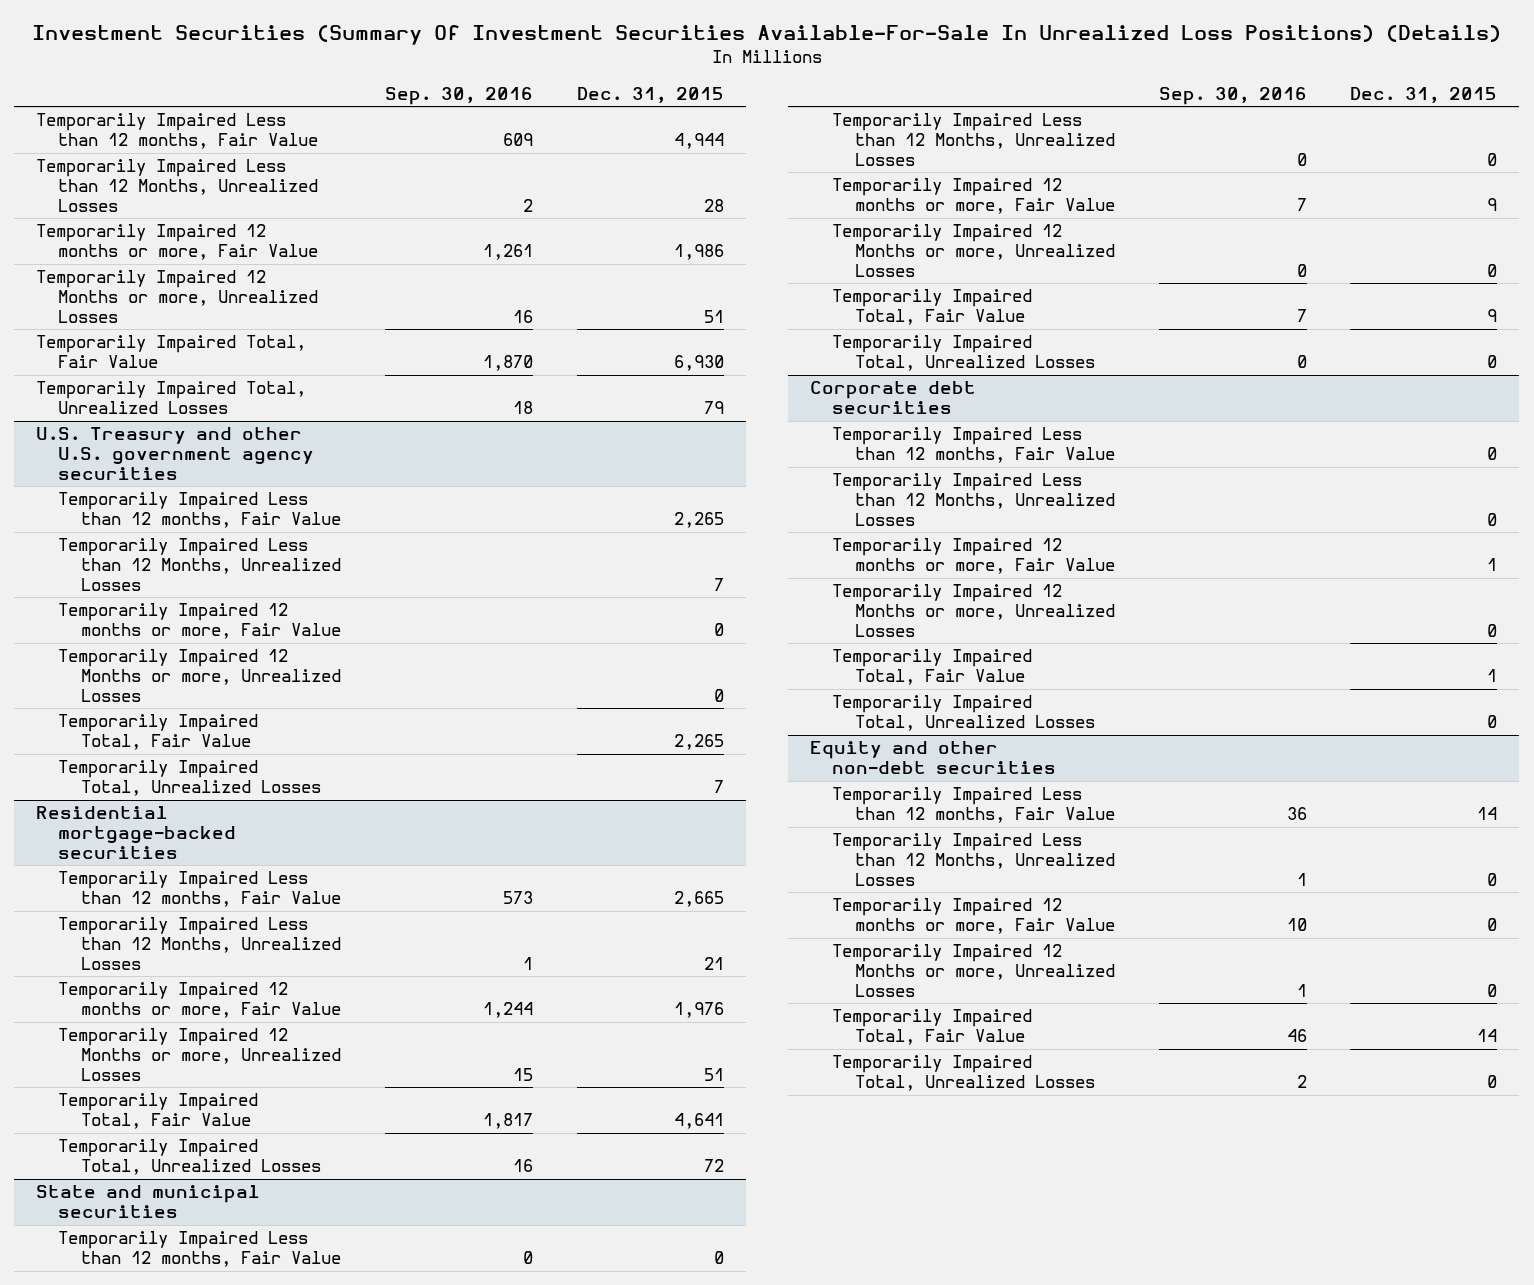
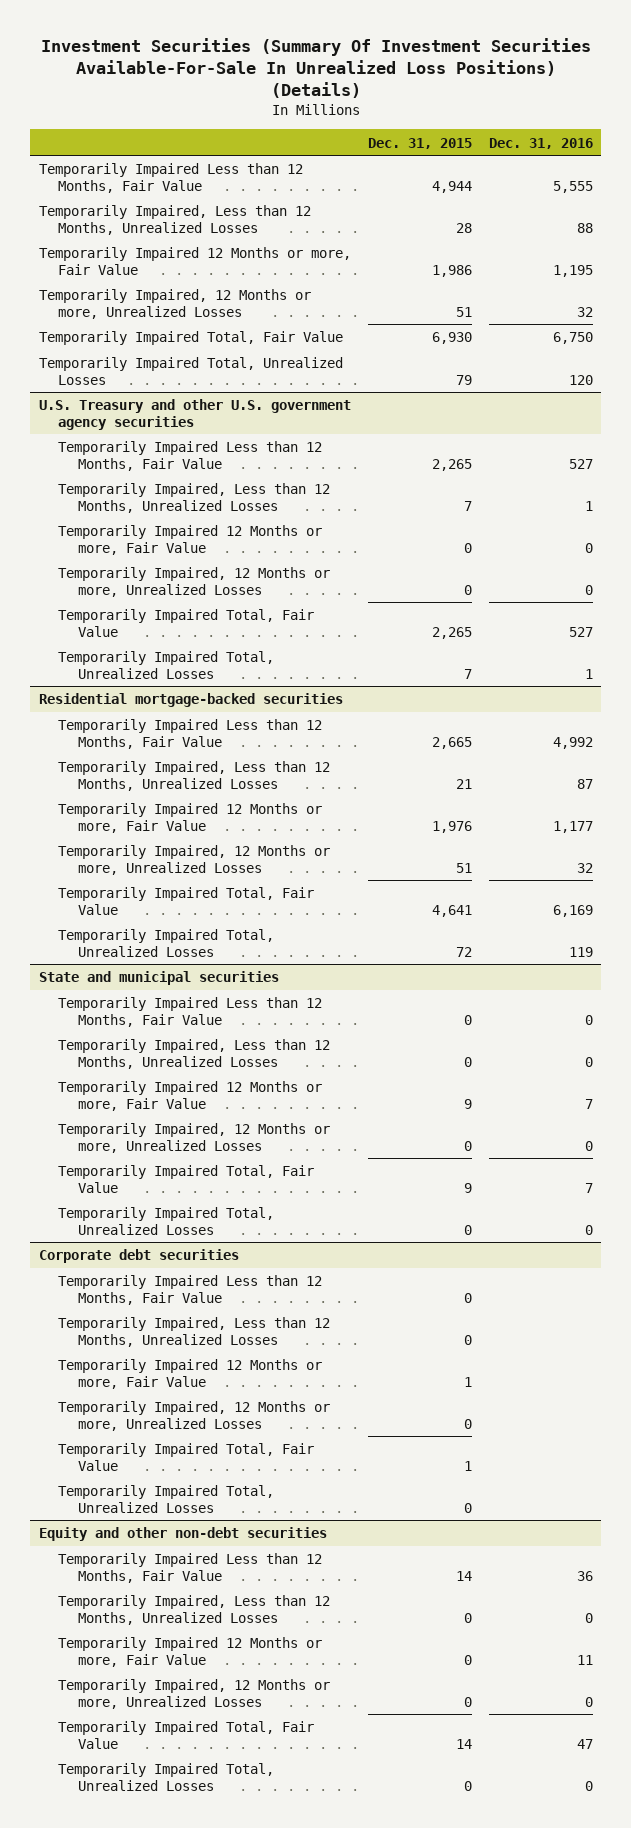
[384,86,533,105] Sep. 30, 2016 -> none
none -> [488,137,593,149] Dec. 31, 2016
[36,113,319,150] Temporarily Impaired Less than 12 months, Fair Value -> [38,163,303,193] Temporarily Impaired Less than 12 Months, Fair Value
[36,159,319,212] Temporarily Impaired Less than 12 Months, Unrealized Losses -> [38,205,311,235] Temporarily Impaired, Less than 12 Months, Unrealized Losses
[36,224,319,261] Temporarily Impaired 12 months or more, Fair Value -> [38,247,351,275] Temporarily Impaired 12 Months or more, Fair Value
[36,270,319,323] Temporarily Impaired 12 Months or more, Unrealized Losses -> [38,289,311,319] Temporarily Impaired, 12 Months or more, Unrealized Losses
[58,492,341,529] Temporarily Impaired Less than 12 months, Fair Value -> [58,441,323,471] Temporarily Impaired Less than 12 Months, Fair Value
[58,538,341,591] Temporarily Impaired Less than 12 Months, Unrealized Losses -> [58,483,331,513] Temporarily Impaired, Less than 12 Months, Unrealized Losses
[58,603,341,640] Temporarily Impaired 12 months or more, Fair Value -> [58,525,323,555] Temporarily Impaired 12 Months or more, Fair Value
[58,649,341,702] Temporarily Impaired 12 Months or more, Unrealized Losses -> [58,567,331,597] Temporarily Impaired, 12 Months or more, Unrealized Losses
[58,871,341,908] Temporarily Impaired Less than 12 months, Fair Value -> [58,719,323,749] Temporarily Impaired Less than 12 Months, Fair Value
[58,917,341,970] Temporarily Impaired Less than 12 Months, Unrealized Losses -> [58,761,331,791] Temporarily Impaired, Less than 12 Months, Unrealized Losses
[58,982,341,1019] Temporarily Impaired 12 months or more, Fair Value -> [58,803,323,833] Temporarily Impaired 12 Months or more, Fair Value
[58,1028,341,1081] Temporarily Impaired 12 Months or more, Unrealized Losses -> [58,845,331,875] Temporarily Impaired, 12 Months or more, Unrealized Losses
[58,1231,341,1268] Temporarily Impaired Less than 12 months, Fair Value -> [58,997,323,1027] Temporarily Impaired Less than 12 Months, Fair Value
[832,113,1115,166] Temporarily Impaired Less than 12 Months, Unrealized Losses -> [58,1039,331,1069] Temporarily Impaired, Less than 12 Months, Unrealized Losses
[832,178,1115,215] Temporarily Impaired 12 months or more, Fair Value -> [58,1081,323,1111] Temporarily Impaired 12 Months or more, Fair Value
[832,224,1115,277] Temporarily Impaired 12 Months or more, Unrealized Losses -> [58,1123,331,1153] Temporarily Impaired, 12 Months or more, Unrealized Losses
[832,427,1115,464] Temporarily Impaired Less than 12 months, Fair Value -> [58,1275,323,1305] Temporarily Impaired Less than 12 Months, Fair Value
[832,473,1115,526] Temporarily Impaired Less than 12 Months, Unrealized Losses -> [58,1317,331,1347] Temporarily Impaired, Less than 12 Months, Unrealized Losses
[832,538,1115,575] Temporarily Impaired 12 months or more, Fair Value -> [58,1359,323,1389] Temporarily Impaired 12 Months or more, Fair Value
[832,584,1115,637] Temporarily Impaired 12 Months or more, Unrealized Losses -> [58,1401,331,1431] Temporarily Impaired, 12 Months or more, Unrealized Losses
[832,787,1115,824] Temporarily Impaired Less than 12 months, Fair Value -> [58,1553,323,1583] Temporarily Impaired Less than 12 Months, Fair Value
[832,833,1115,886] Temporarily Impaired Less than 12 Months, Unrealized Losses -> [58,1595,331,1625] Temporarily Impaired, Less than 12 Months, Unrealized Losses
[832,898,1115,935] Temporarily Impaired 12 months or more, Fair Value -> [58,1637,323,1667] Temporarily Impaired 12 Months or more, Fair Value
[832,944,1115,997] Temporarily Impaired 12 Months or more, Unrealized Losses -> [58,1679,331,1709] Temporarily Impaired, 12 Months or more, Unrealized Losses

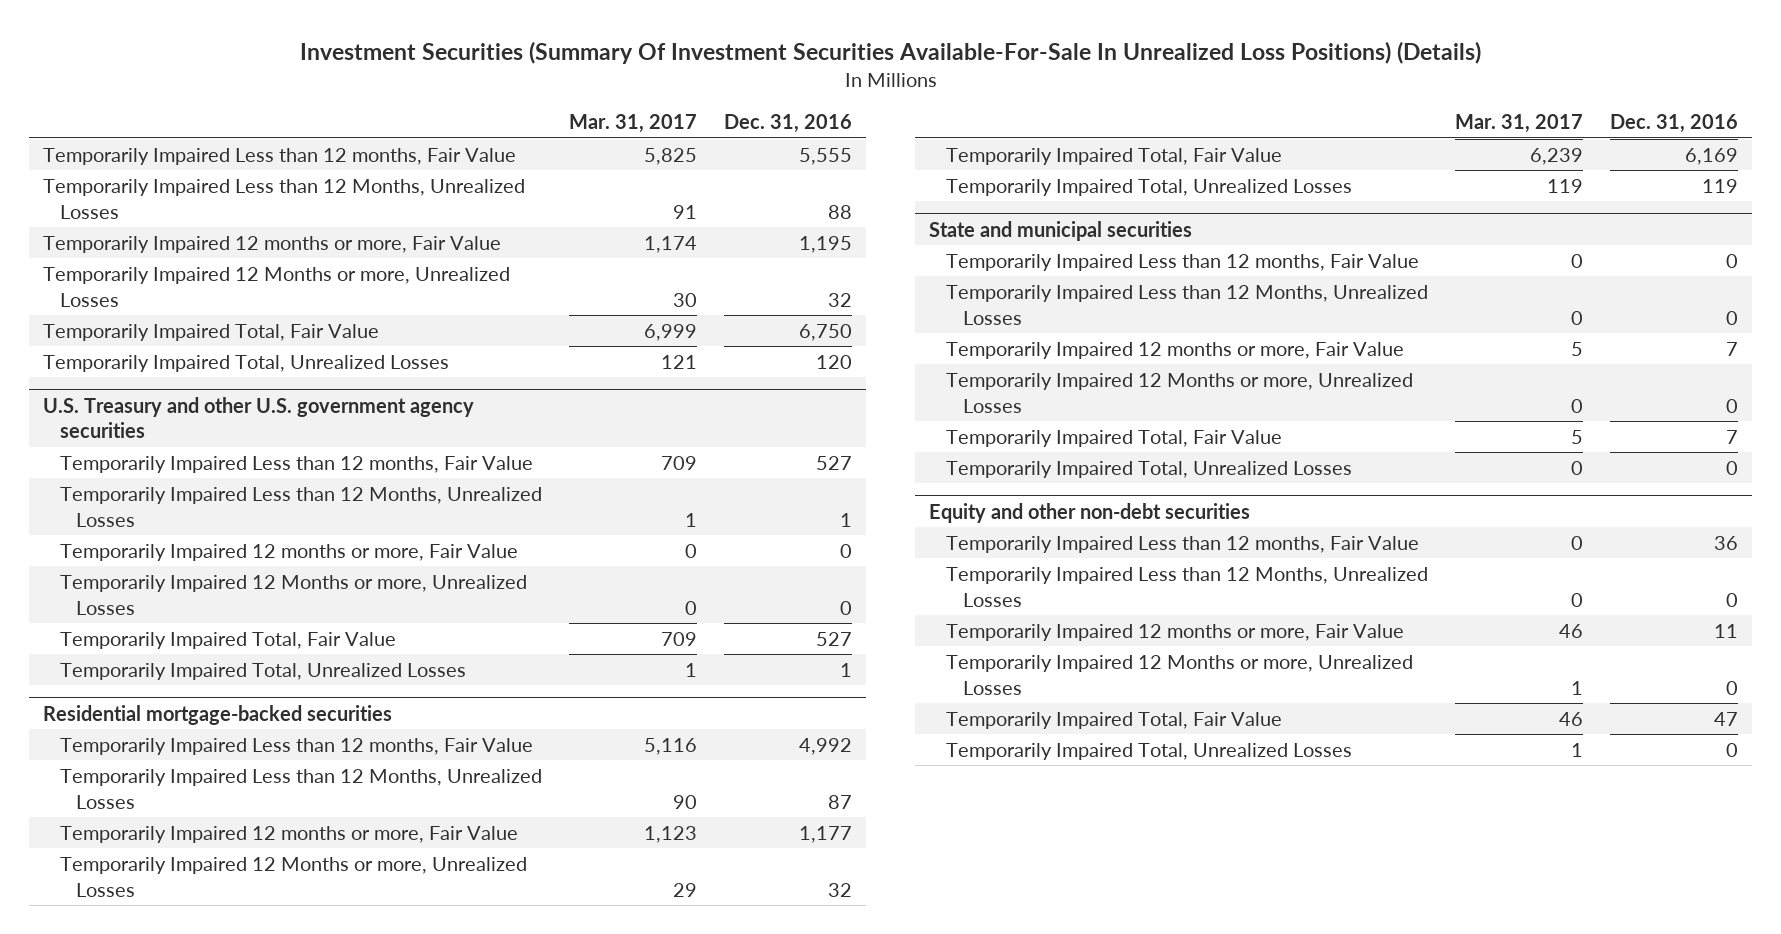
[367,137,472,149] Dec. 31, 2015 -> none
none -> [568,114,697,134] Mar. 31, 2017
[38,163,303,193] Temporarily Impaired Less than 12 Months, Fair Value -> [42,147,516,165] Temporarily Impaired Less than 12 months, Fair Value
[38,205,311,235] Temporarily Impaired, Less than 12 Months, Unrealized Losses -> [42,178,525,219] Temporarily Impaired Less than 12 Months, Unrealized Losses
[38,247,351,275] Temporarily Impaired 12 Months or more, Fair Value -> [42,235,501,253] Temporarily Impaired 12 months or more, Fair Value
[38,289,311,319] Temporarily Impaired, 12 Months or more, Unrealized Losses -> [42,266,510,307] Temporarily Impaired 12 Months or more, Unrealized Losses
[58,441,323,471] Temporarily Impaired Less than 12 Months, Fair Value -> [59,455,533,473] Temporarily Impaired Less than 12 months, Fair Value
[58,483,331,513] Temporarily Impaired, Less than 12 Months, Unrealized Losses -> [59,486,542,527] Temporarily Impaired Less than 12 Months, Unrealized Losses
[58,525,323,555] Temporarily Impaired 12 Months or more, Fair Value -> [59,543,518,561] Temporarily Impaired 12 months or more, Fair Value
[58,567,331,597] Temporarily Impaired, 12 Months or more, Unrealized Losses -> [59,574,527,615] Temporarily Impaired 12 Months or more, Unrealized Losses
[58,719,323,749] Temporarily Impaired Less than 12 Months, Fair Value -> [59,737,533,755] Temporarily Impaired Less than 12 months, Fair Value
[58,761,331,791] Temporarily Impaired, Less than 12 Months, Unrealized Losses -> [59,768,542,809] Temporarily Impaired Less than 12 Months, Unrealized Losses
[58,803,323,833] Temporarily Impaired 12 Months or more, Fair Value -> [59,825,518,843] Temporarily Impaired 12 months or more, Fair Value
[58,845,331,875] Temporarily Impaired, 12 Months or more, Unrealized Losses -> [59,856,527,897] Temporarily Impaired 12 Months or more, Unrealized Losses
[58,997,323,1027] Temporarily Impaired Less than 12 Months, Fair Value -> [945,253,1419,271] Temporarily Impaired Less than 12 months, Fair Value
[58,1039,331,1069] Temporarily Impaired, Less than 12 Months, Unrealized Losses -> [945,284,1428,325] Temporarily Impaired Less than 12 Months, Unrealized Losses
[58,1081,323,1111] Temporarily Impaired 12 Months or more, Fair Value -> [945,341,1404,359] Temporarily Impaired 12 months or more, Fair Value
[58,1123,331,1153] Temporarily Impaired, 12 Months or more, Unrealized Losses -> [945,372,1413,413] Temporarily Impaired 12 Months or more, Unrealized Losses
[38,1249,239,1264] Corporate debt securities -> none
[58,1275,323,1305] Temporarily Impaired Less than 12 Months, Fair Value -> none
[58,1317,331,1347] Temporarily Impaired, Less than 12 Months, Unrealized Losses -> none
[58,1359,323,1389] Temporarily Impaired 12 Months or more, Fair Value -> none
[58,1401,331,1431] Temporarily Impaired, 12 Months or more, Unrealized Losses -> none
[58,1443,315,1471] Temporarily Impaired Total, Fair Value -> none
[58,1485,275,1513] Temporarily Impaired Total, Unrealized Losses -> none
[58,1553,323,1583] Temporarily Impaired Less than 12 Months, Fair Value -> [945,535,1419,553] Temporarily Impaired Less than 12 months, Fair Value
[58,1595,331,1625] Temporarily Impaired, Less than 12 Months, Unrealized Losses -> [945,566,1428,607] Temporarily Impaired Less than 12 Months, Unrealized Losses
[58,1637,323,1667] Temporarily Impaired 12 Months or more, Fair Value -> [945,623,1404,641] Temporarily Impaired 12 months or more, Fair Value
[58,1679,331,1709] Temporarily Impaired, 12 Months or more, Unrealized Losses -> [945,654,1413,695] Temporarily Impaired 12 Months or more, Unrealized Losses

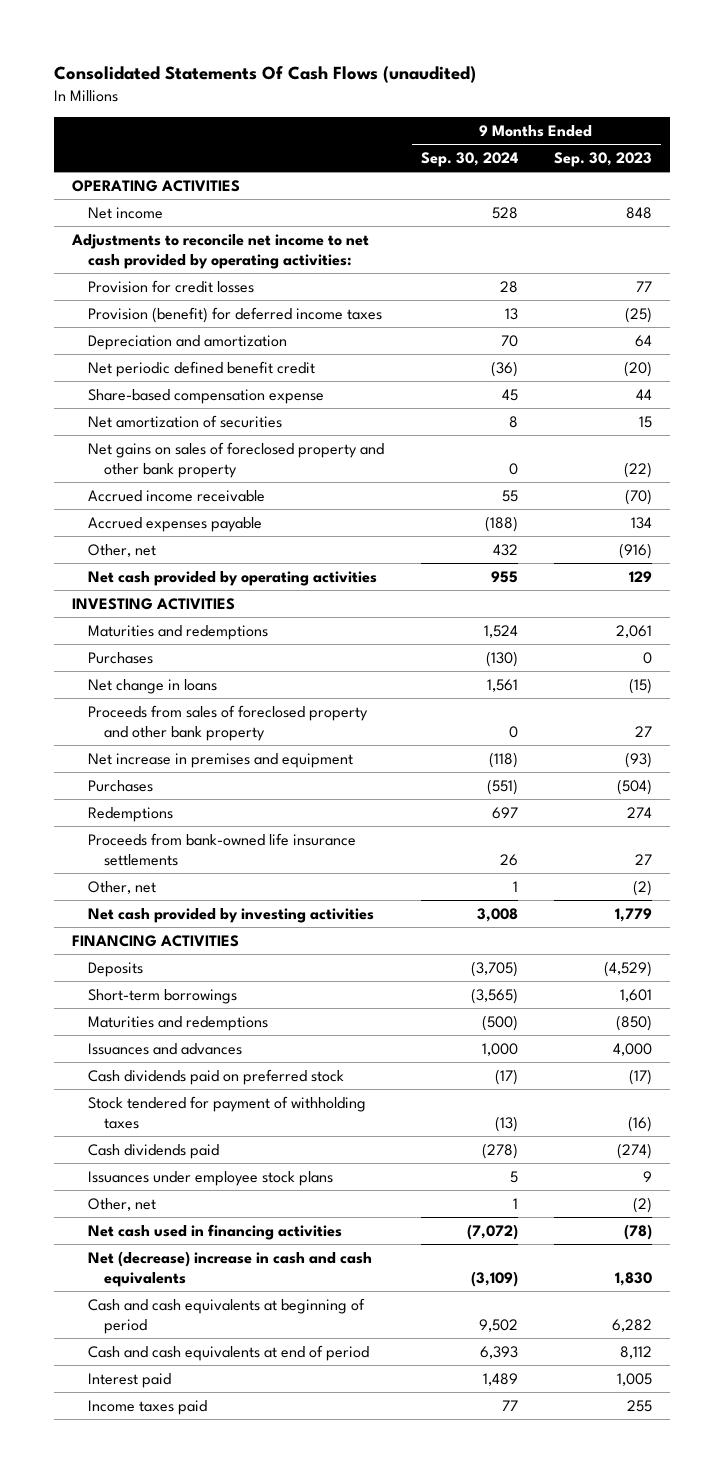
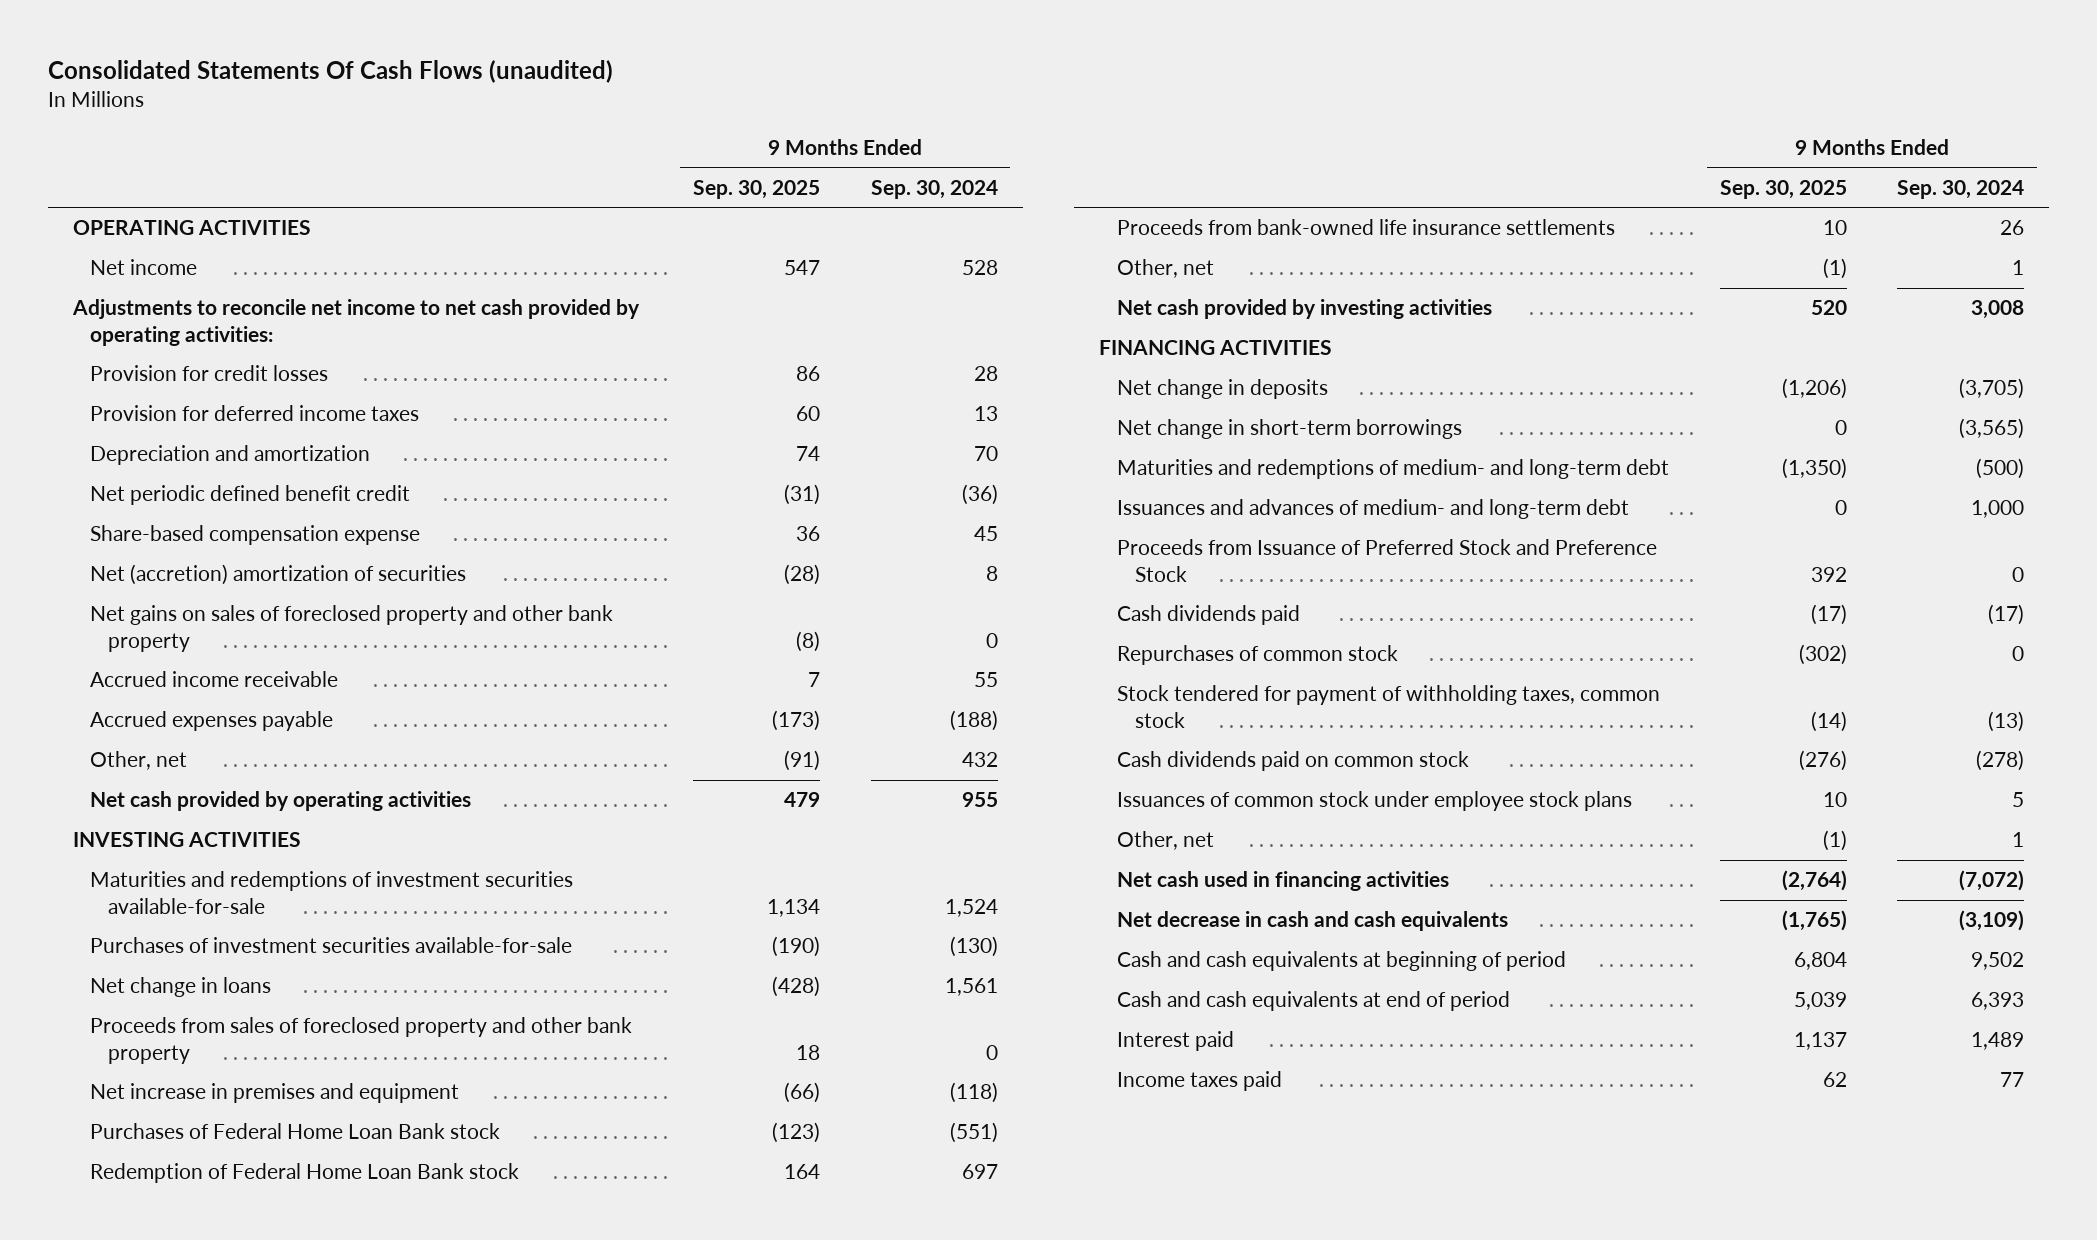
[554,152,653,168] Sep. 30, 2023 -> none
none -> [693,179,821,199] Sep. 30, 2025
[88,306,383,323] Provision (benefit) for deferred income taxes -> [90,405,420,422] Provision for deferred income taxes
[88,414,283,428] Net amortization of securities -> [90,564,467,586] Net (accretion) amortization of securities
[88,624,269,640] Maturities and redemptions -> [90,871,574,914] Maturities and redemptions of investment securities available-for-sale
[88,651,154,664] Purchases -> [90,937,573,954] Purchases of investment securities available-for-sale
[88,779,154,792] Purchases -> [90,1123,501,1140] Purchases of Federal Home Loan Bank stock
[88,806,174,822] Redemptions -> [90,1163,520,1184] Redemption of Federal Home Loan Bank stock
[88,961,144,977] Deposits -> [1116,379,1328,400] Net change in deposits
[88,988,238,1004] Short-term borrowings -> [1116,419,1462,440] Net change in short-term borrowings
[88,1015,269,1031] Maturities and redemptions -> [1116,459,1669,480] Maturities and redemptions of medium- and long-term debt
[88,1042,243,1055] Issuances and advances -> [1116,499,1629,520] Issuances and advances of medium- and long-term debt
none -> [1116,539,1657,582] Proceeds from Issuance of Preferred Stock and Preference Stock
[88,1068,345,1085] Cash dividends paid on preferred stock -> [1116,605,1300,626] Cash dividends paid
[88,1095,367,1129] Stock tendered for payment of withholding taxes -> [1116,645,1398,666] Repurchases of common stock
[494,1115,518,1132] (13) -> [2012,646,2025,662] 0
none -> [1116,685,1660,728] Stock tendered for payment of withholding taxes, common stock
[88,1143,220,1159] Cash dividends paid -> [1116,751,1469,772] Cash dividends paid on common stock
[88,1170,334,1186] Issuances under employee stock plans -> [1116,791,1632,812] Issuances of common stock under employee stock plans
[88,1250,373,1287] Net (decrease) increase in cash and cash equivalents -> [1116,911,1508,932] Net decrease in cash and cash equivalents

